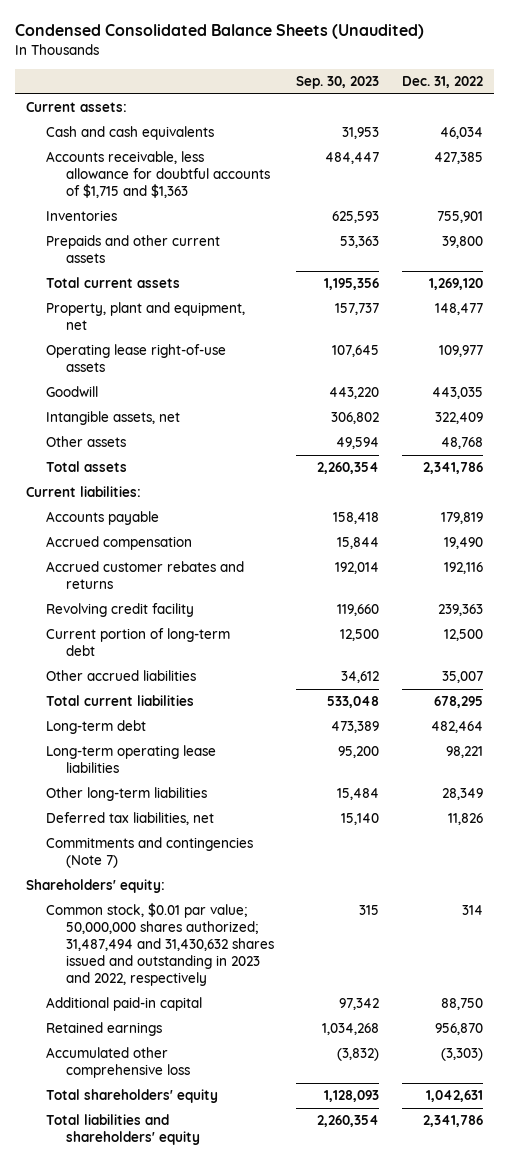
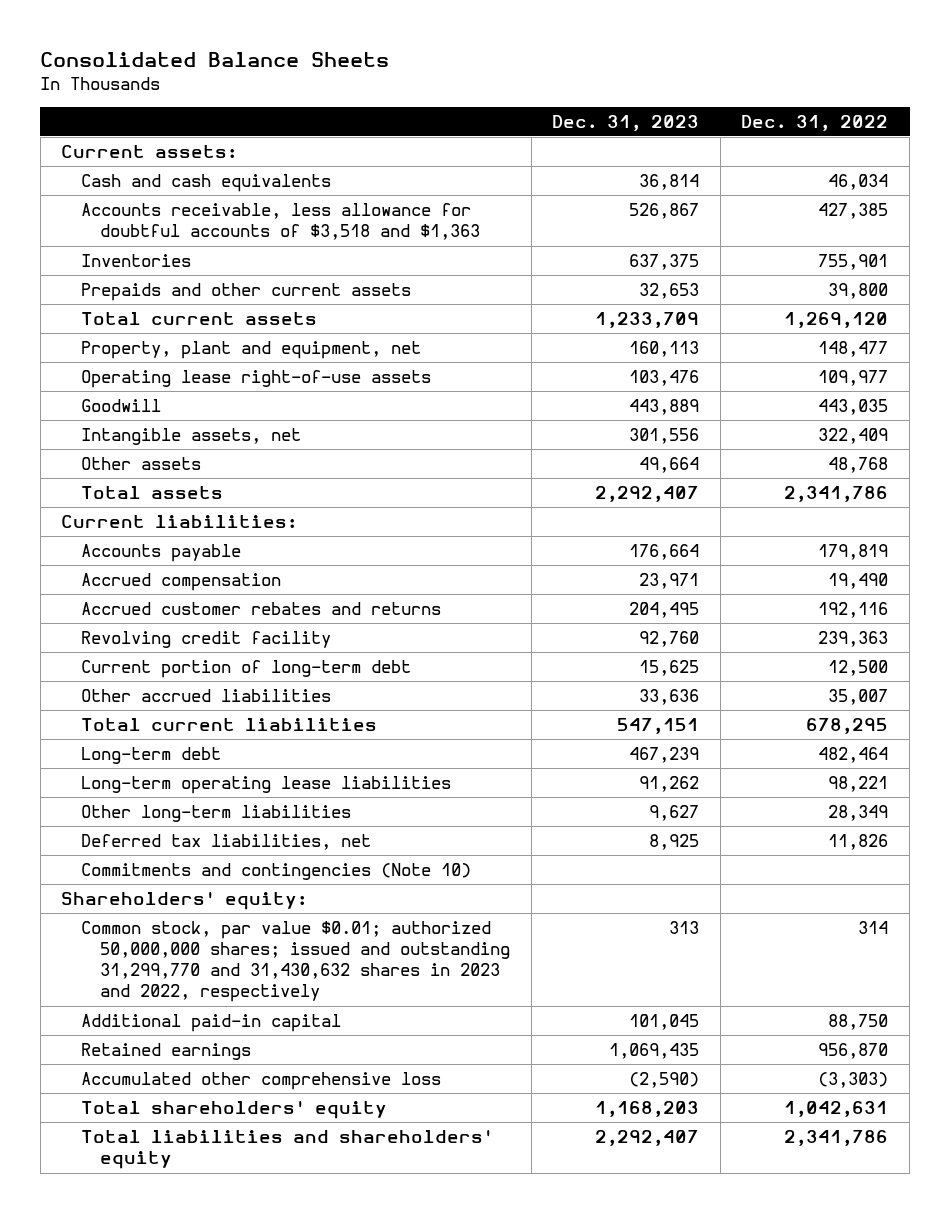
[15,24,425,40] Condensed Consolidated Balance Sheets (Unaudited) -> [40,51,390,67] Consolidated Balance Sheets
[296,75,380,89] Sep. 30, 2023 -> none
none -> [552,114,700,131] Dec. 31, 2023
[45,151,270,199] Accounts receivable, less allowance for doubtful accounts of $1,715 and $1,363 -> [80,203,480,241] Accounts receivable, less allowance for doubtful accounts of $3,518 and $1,363
[45,837,253,869] Commitments and contingencies (Note 7) -> [80,863,471,881] Commitments and contingencies (Note 10)
[45,903,274,987] Common stock, $0.01 par value; 50,000,000 shares authorized; 31,487,494 and 31,430,632 shares issued and outstanding in 2023 and 2022, respectively -> [80,921,510,1003] Common stock, par value $0.01; authorized 50,000,000 shares; issued and outstanding 31,299,770 and 31,430,632 shares in 2023 and 2022, respectively

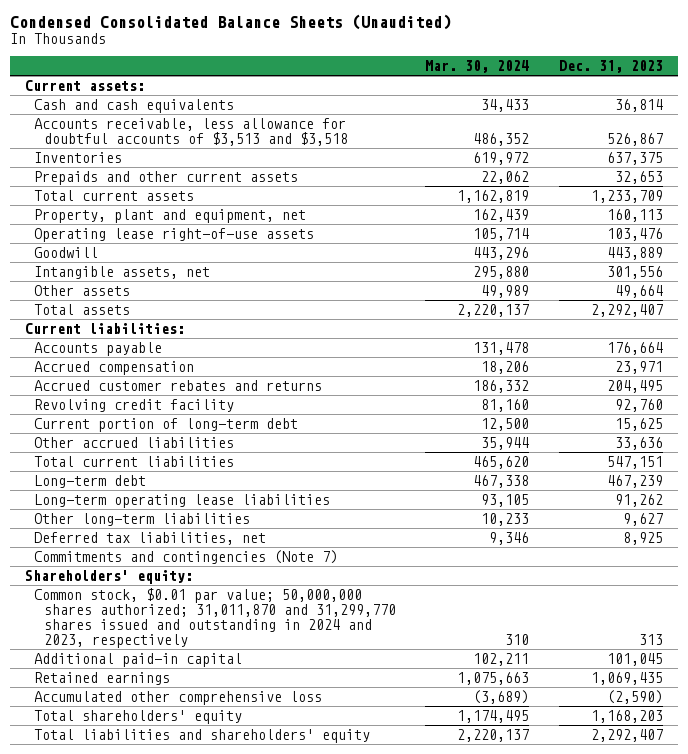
[40,51,390,67] Consolidated Balance Sheets -> [9,14,451,31] Condensed Consolidated Balance Sheets (Unaudited)
[741,114,889,131] Dec. 31, 2022 -> none
none -> [425,60,530,74] Mar. 30, 2024
[80,203,480,241] Accounts receivable, less allowance for doubtful accounts of $3,518 and $1,363 -> [34,118,348,147] Accounts receivable, less allowance for doubtful accounts of $3,513 and $3,518
[80,863,471,881] Commitments and contingencies (Note 10) -> [34,550,339,565] Commitments and contingencies (Note 7)
[80,921,510,1003] Common stock, par value $0.01; authorized 50,000,000 shares; issued and outstanding 31,299,770 and 31,430,632 shares in 2023 and 2022, respectively -> [34,588,396,648] Common stock, $0.01 par value; 50,000,000 shares authorized; 31,011,870 and 31,299,770 shares issued and outstanding in 2024 and 2023, respectively

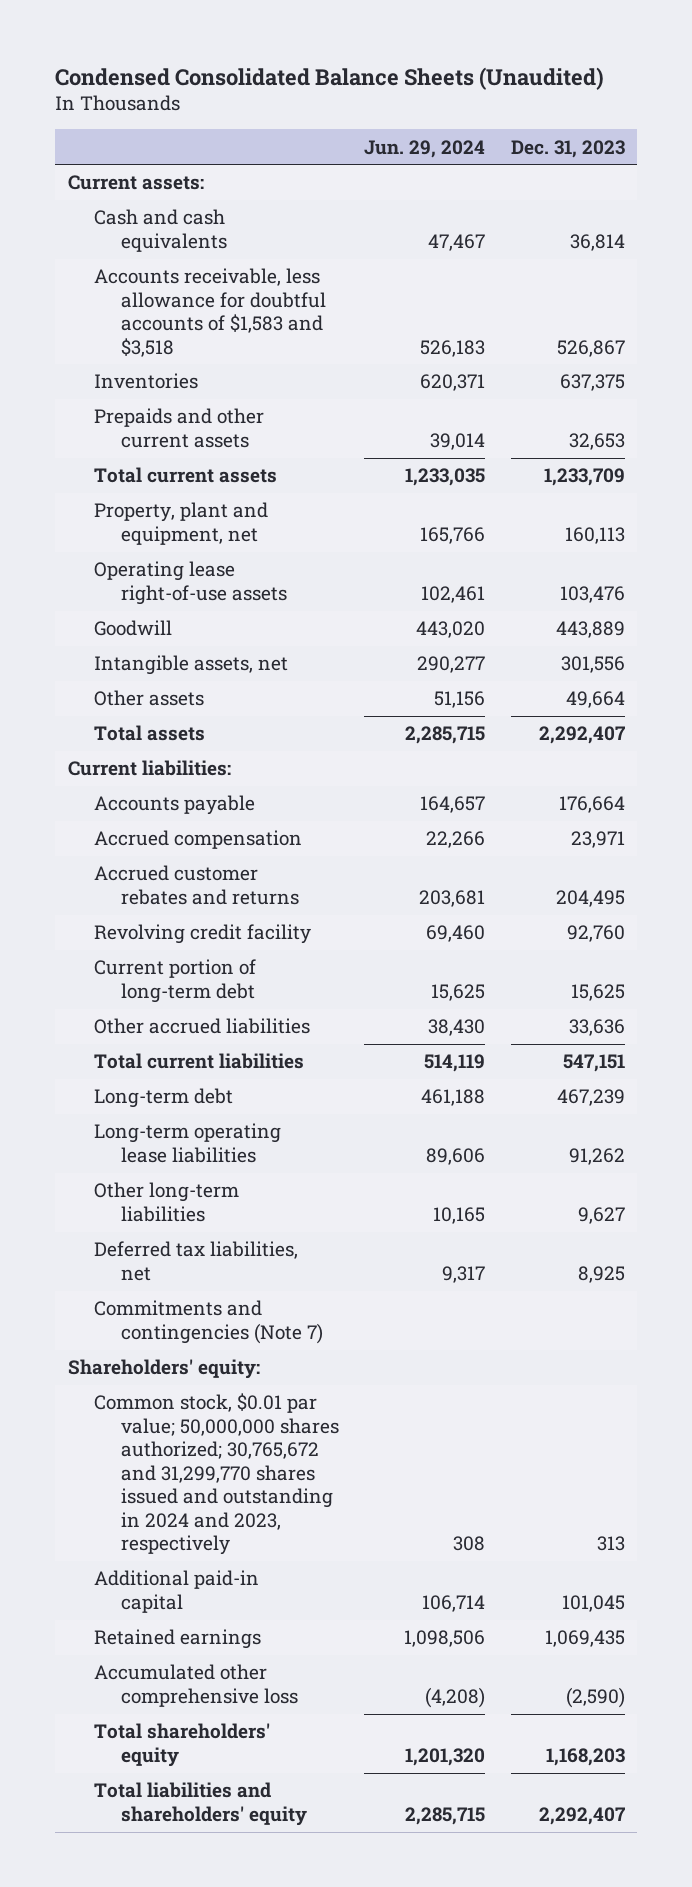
[425,60,530,74] Mar. 30, 2024 -> none
none -> [364,139,486,158] Jun. 29, 2024
[34,118,348,147] Accounts receivable, less allowance for doubtful accounts of $3,513 and $3,518 -> [94,268,327,357] Accounts receivable, less allowance for doubtful accounts of $1,583 and $3,518
[34,588,396,648] Common stock, $0.01 par value; 50,000,000 shares authorized; 31,011,870 and 31,299,770 shares issued and outstanding in 2024 and 2023, respectively -> [94,1393,340,1556] Common stock, $0.01 par value; 50,000,000 shares authorized; 30,765,672 and 31,299,770 shares issued and outstanding in 2024 and 2023, respectively

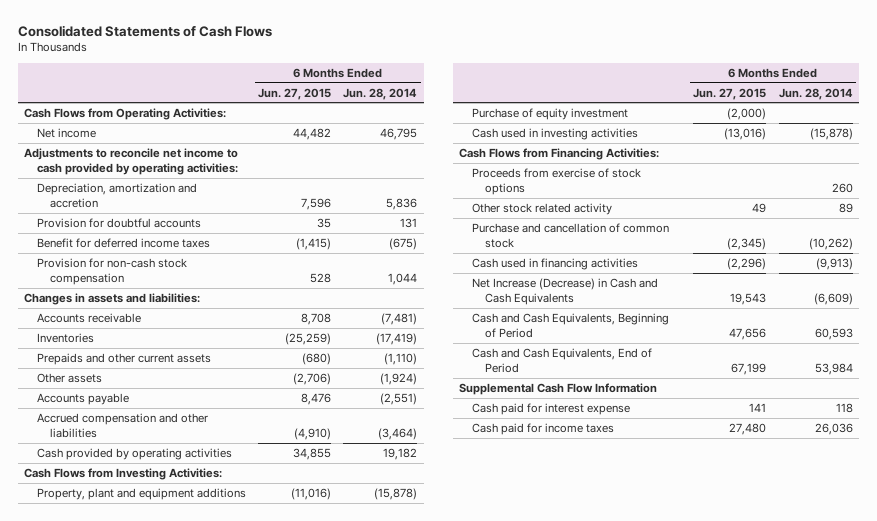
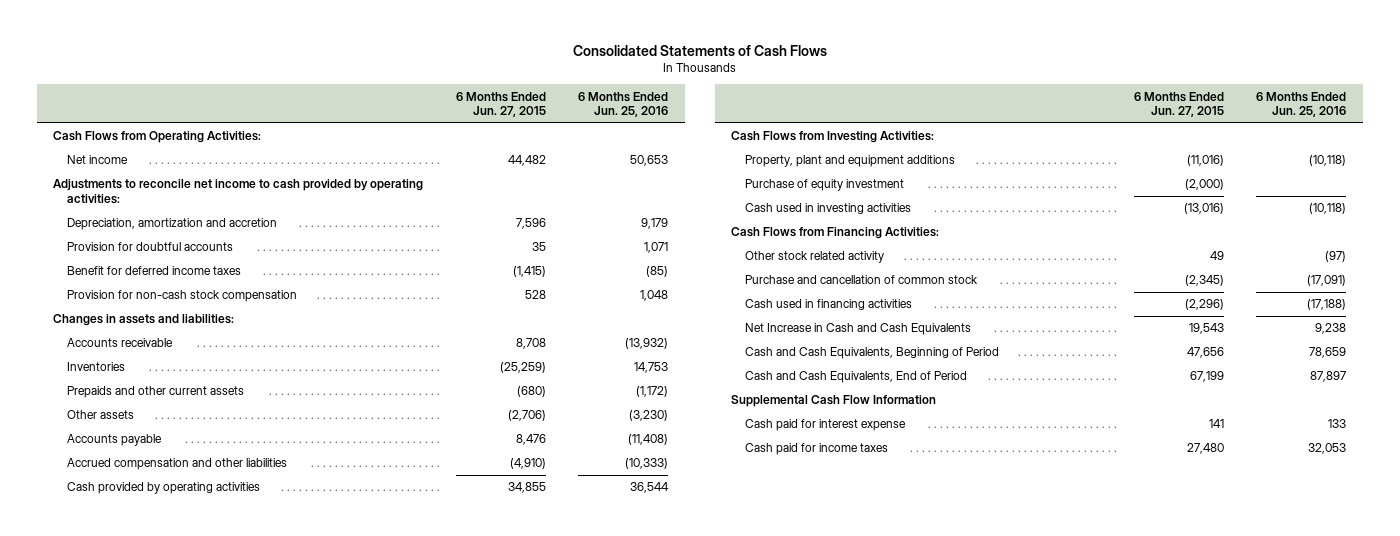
[343,87,418,100] Jun. 28, 2014 -> none
none -> [578,91,669,118] 6 Months Ended Jun. 25, 2016
[472,167,642,196] Proceeds from exercise of stock options -> none
[472,277,659,306] Net Increase (Decrease) in Cash and Cash Equivalents -> [745,323,972,336] Net Increase in Cash and Cash Equivalents

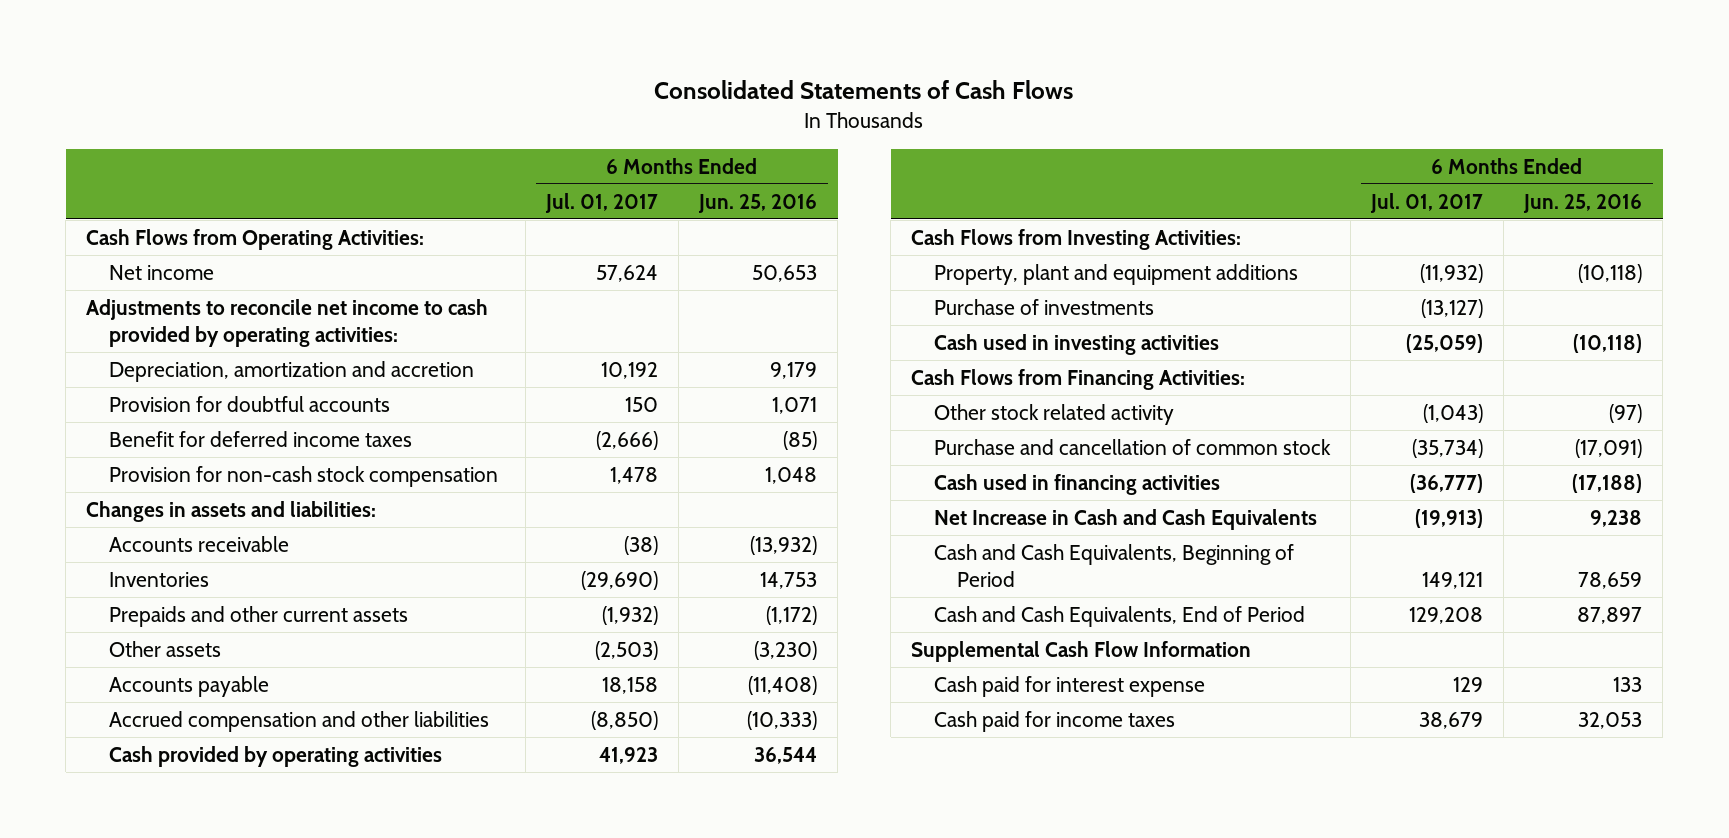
[455,91,546,118] 6 Months Ended Jun. 27, 2015 -> none
none -> [545,192,659,213] Jul. 01, 2017
[745,179,905,192] Purchase of equity investment -> [934,298,1155,315] Purchase of investments

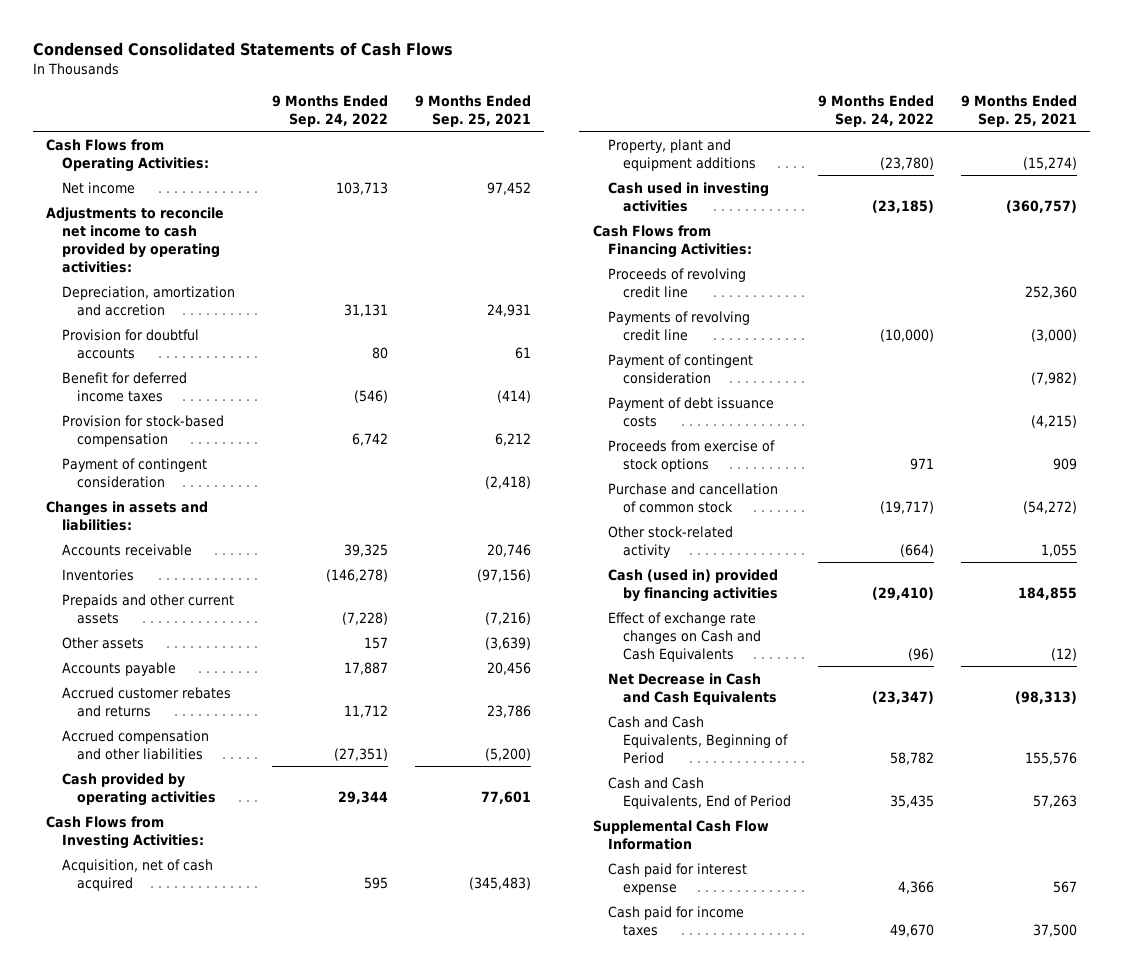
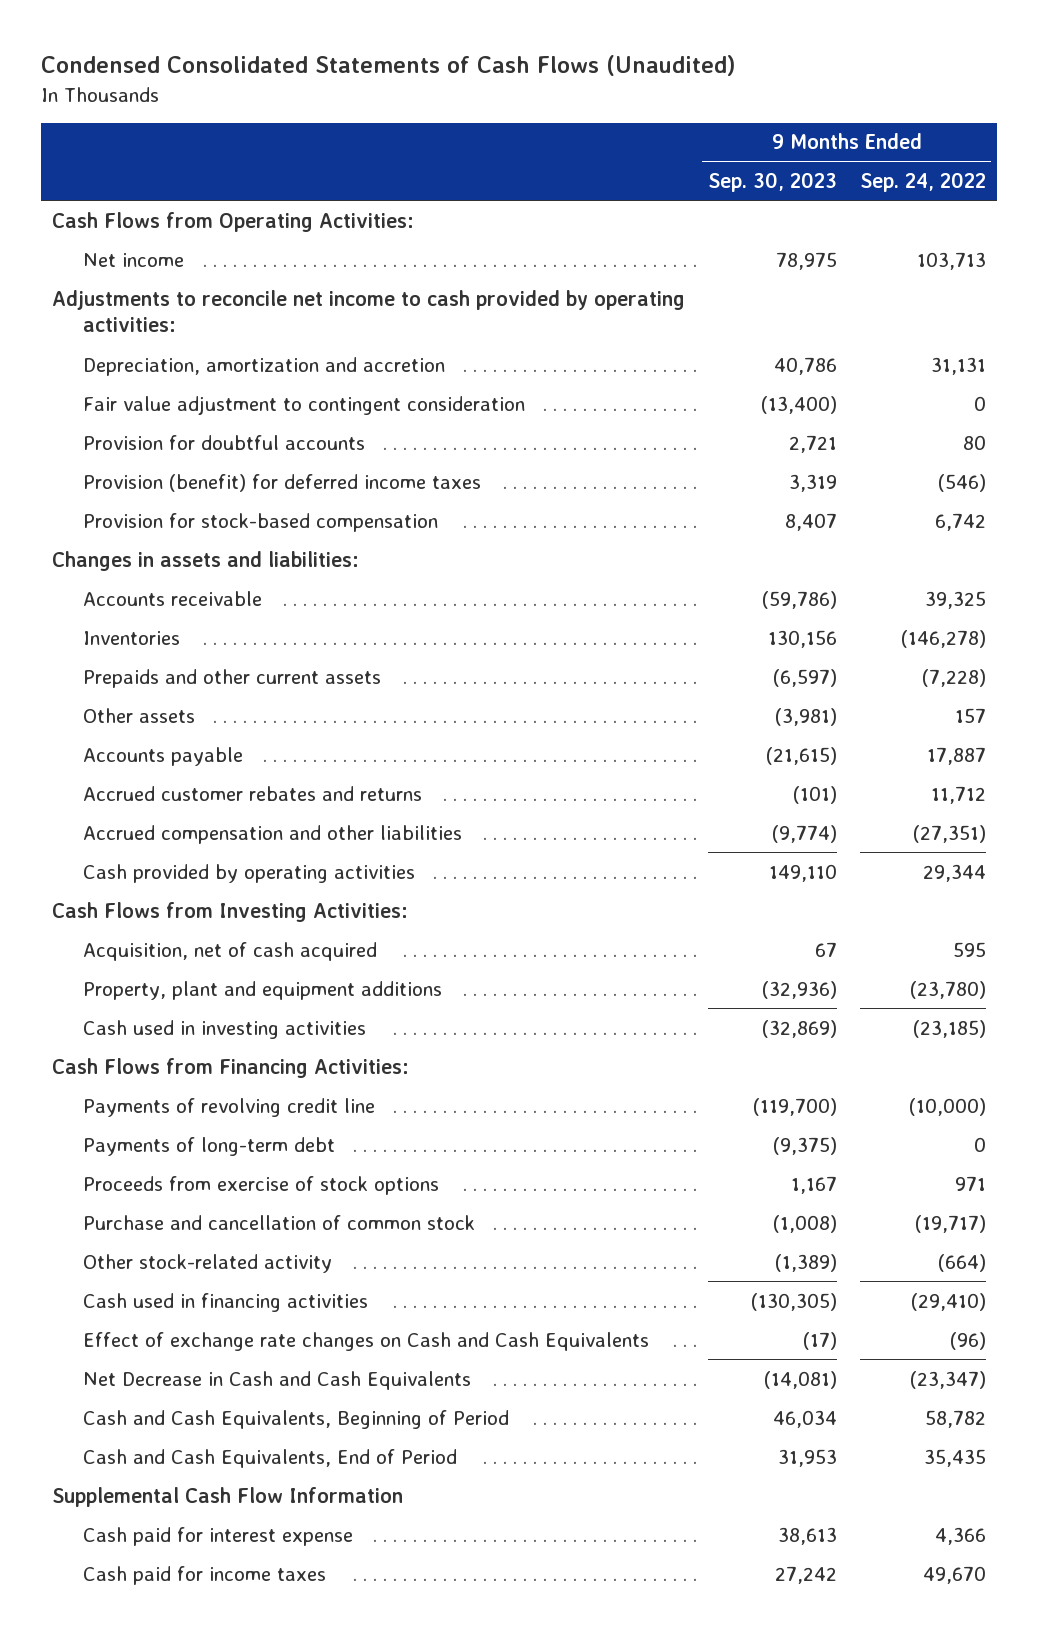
[32,41,453,56] Condensed Consolidated Statements of Cash Flows -> [40,55,736,77] Condensed Consolidated Statements of Cash Flows (Unaudited)
[414,94,531,127] 9 Months Ended Sep. 25, 2021 -> none
none -> [707,172,837,193] Sep. 30, 2023
none -> [82,395,525,415] Fair value adjustment to contingent consideration
[61,371,187,402] Benefit for deferred income taxes -> [82,473,481,492] Provision (benefit) for deferred income taxes
[61,457,207,488] Payment of contingent consideration -> none
[607,267,746,298] Proceeds of revolving credit line -> none
[607,353,753,384] Payment of contingent consideration -> none
[607,396,774,427] Payment of debt issuance costs -> none
none -> [82,1136,335,1156] Payments of long-term debt
[607,568,779,602] Cash (used in) provided by financing activities -> [82,1292,368,1312] Cash used in financing activities

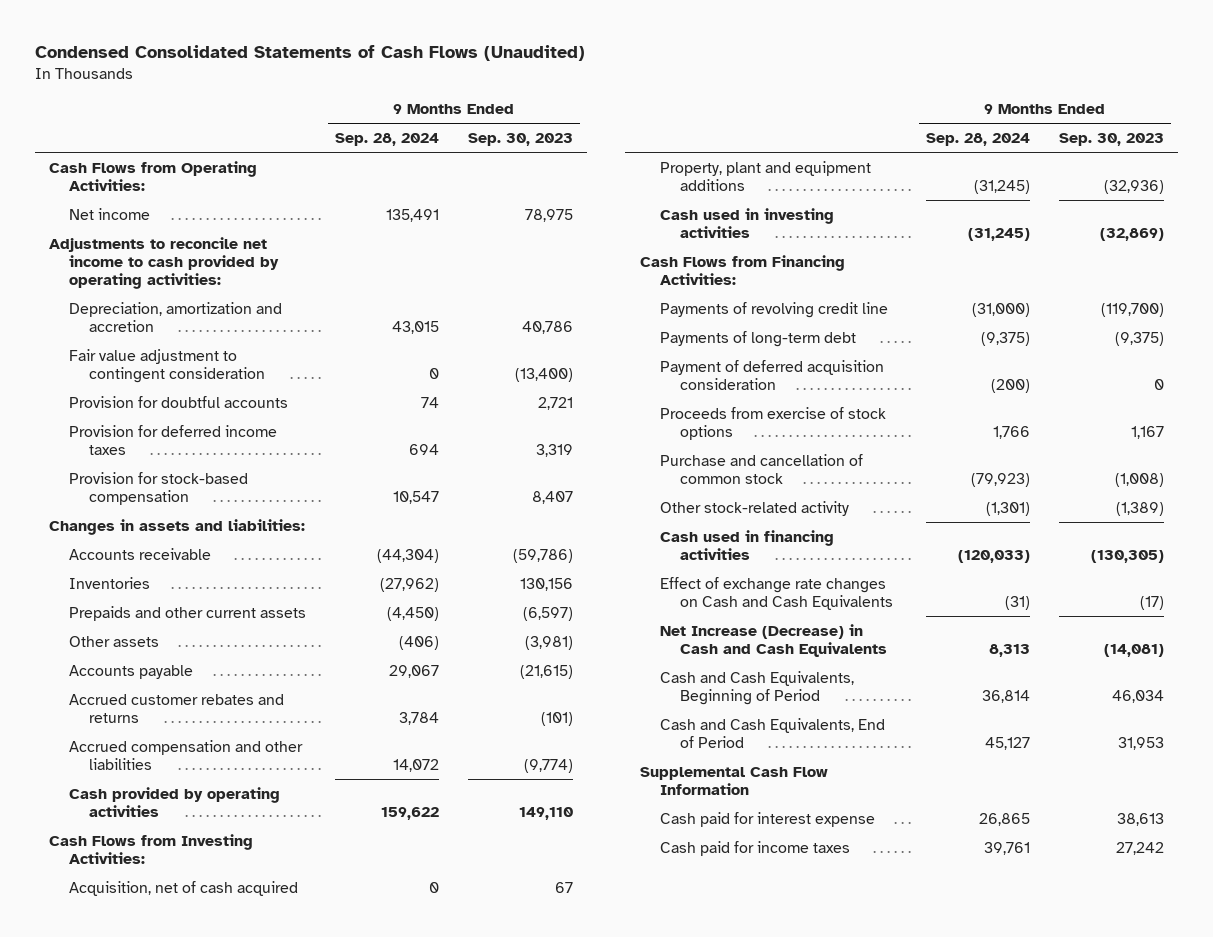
[859,172,986,193] Sep. 24, 2022 -> none
none -> [335,132,440,146] Sep. 28, 2024
[82,473,481,492] Provision (benefit) for deferred income taxes -> [69,424,278,455] Provision for deferred income taxes
none -> [659,359,884,390] Payment of deferred acquisition consideration
[82,1370,471,1390] Net Decrease in Cash and Cash Equivalents -> [659,623,888,657] Net Increase (Decrease) in Cash and Cash Equivalents

